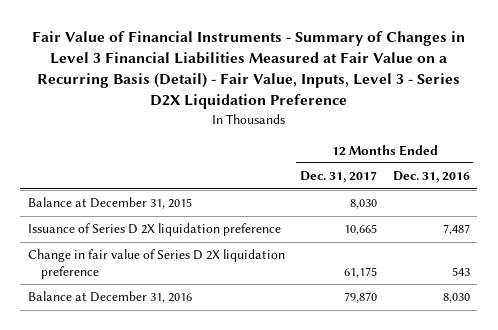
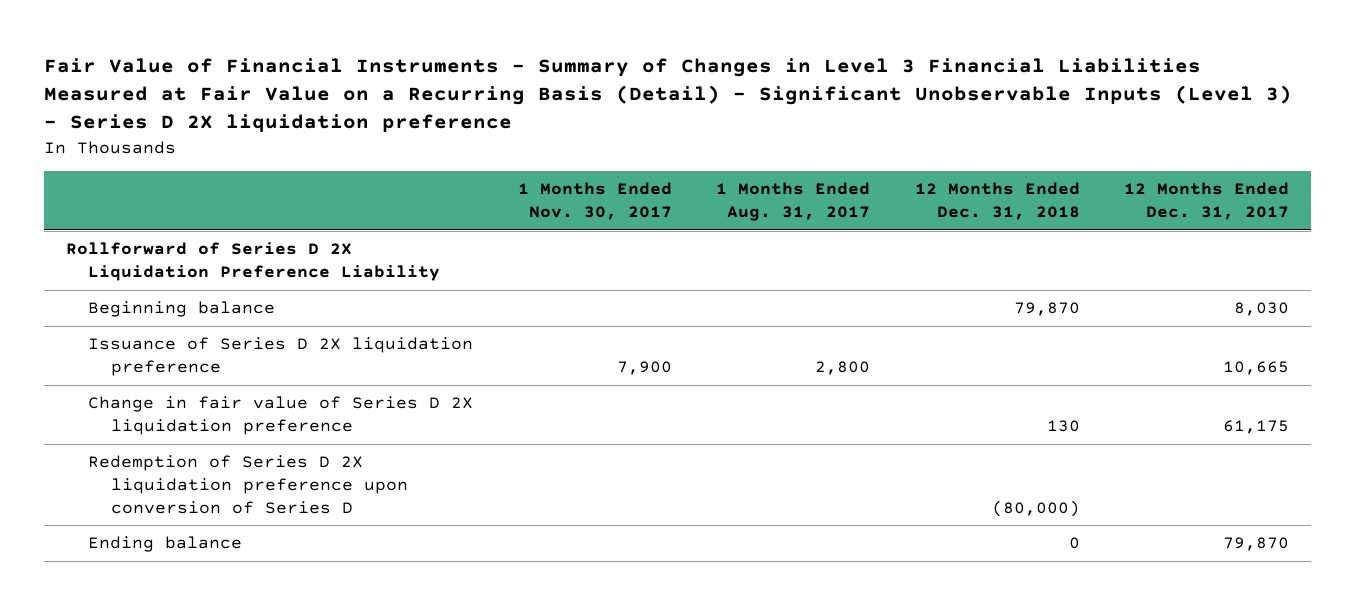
[31,30,465,110] Fair Value of Financial Instruments - Summary of Changes in Level 3 Financial Liabilities Measured at Fair Value on a Recurring Basis (Detail) - Fair Value, Inputs, Level 3 - Series D2X Liquidation Preference -> [43,57,1292,133] Fair Value of Financial Instruments - Summary of Changes in Level 3 Financial Liabilities Measured at Fair Value on a Recurring Basis (Detail) - Significant Unobservable Inputs (Level 3) - Series D 2X liquidation preference
[392,171,470,184] Dec. 31, 2016 -> none
none -> [517,182,672,221] 1 Months Ended Nov. 30, 2017
none -> [716,182,871,222] 1 Months Ended Aug. 31, 2017
none -> [914,182,1080,221] 12 Months Ended Dec. 31, 2018
none -> [65,242,441,282] Rollforward of Series D 2X Liquidation Preference Liability
[28,197,193,210] Balance at December 31, 2015 -> [88,301,276,318] Beginning balance
none -> [88,455,409,514] Redemption of Series D 2X liquidation preference upon conversion of Series D
[28,291,193,304] Balance at December 31, 2016 -> [88,536,243,553] Ending balance

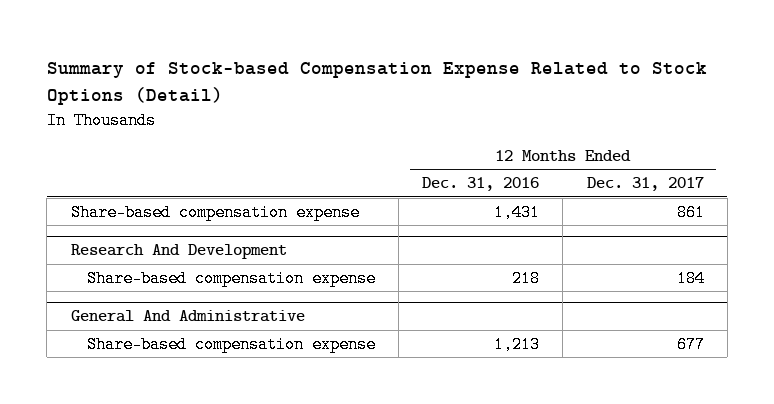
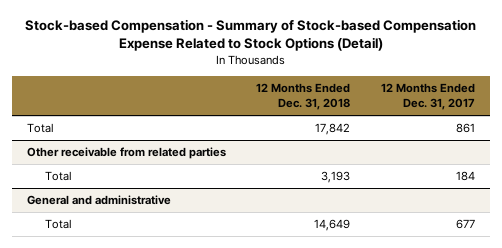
[46,61,707,106] Summary of Stock-based Compensation Expense Related to Stock Options (Detail) -> [24,19,476,52] Stock-based Compensation - Summary of Stock-based Compensation Expense Related to Stock Options (Detail)
[422,177,540,192] Dec. 31, 2016 -> none
none -> [256,82,351,111] 12 Months Ended Dec. 31, 2018
[70,203,360,221] Share-based compensation expense -> [27,123,55,134] Total
[70,244,287,260] Research And Development -> [27,147,227,160] Other receivable from related parties
[86,269,376,287] Share-based compensation expense -> [44,171,72,182] Total
[70,310,305,323] General And Administrative -> [27,195,172,206] General and administrative
[86,335,376,353] Share-based compensation expense -> [44,219,72,230] Total

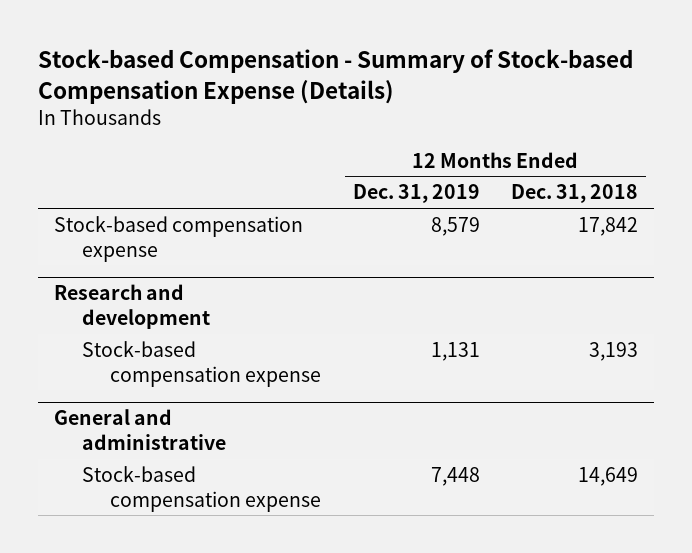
[24,19,476,52] Stock-based Compensation - Summary of Stock-based Compensation Expense Related to Stock Options (Detail) -> [38,49,634,104] Stock-based Compensation - Summary of Stock-based Compensation Expense (Details)
[380,82,475,111] 12 Months Ended Dec. 31, 2017 -> none
none -> [352,184,480,204] Dec. 31, 2019
[27,123,55,134] Total -> [53,215,303,262] Stock-based compensation expense
[27,147,227,160] Other receivable from related parties -> [53,284,210,329] Research and development
[44,171,72,182] Total -> [81,340,321,387] Stock-based compensation expense
[44,219,72,230] Total -> [81,465,321,512] Stock-based compensation expense

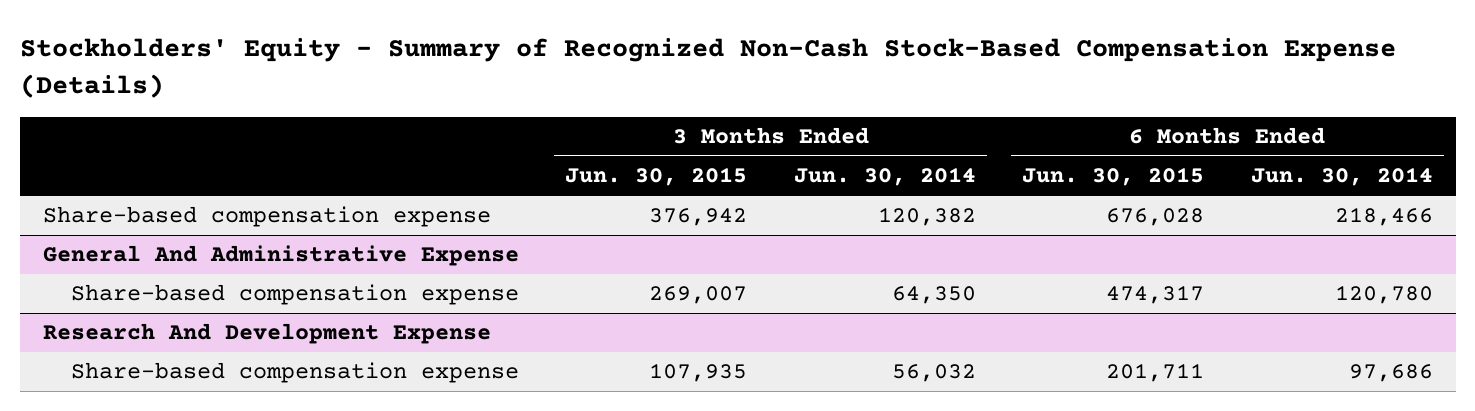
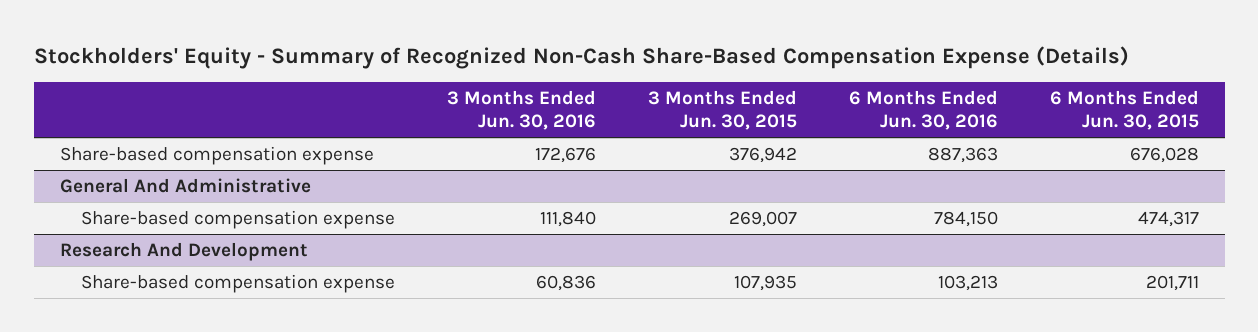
[19,38,1396,99] Stockholders' Equity - Summary of Recognized Non-Cash Stock-Based Compensation Expense (Details) -> [33,46,1129,70] Stockholders' Equity - Summary of Recognized Non-Cash Share-Based Compensation Expense (Details)
[793,167,976,187] Jun. 30, 2014 -> none
[1250,167,1433,187] Jun. 30, 2014 -> none
none -> [447,90,597,131] 3 Months Ended Jun. 30, 2016
none -> [848,90,998,131] 6 Months Ended Jun. 30, 2016
[42,245,519,267] General And Administrative Expense -> [59,178,311,194] General And Administrative
[42,323,491,345] Research And Development Expense -> [59,242,308,262] Research And Development

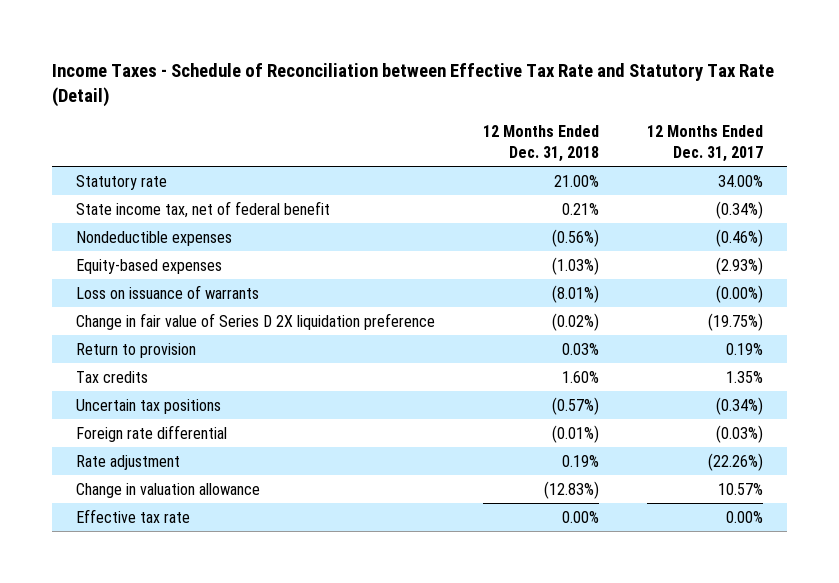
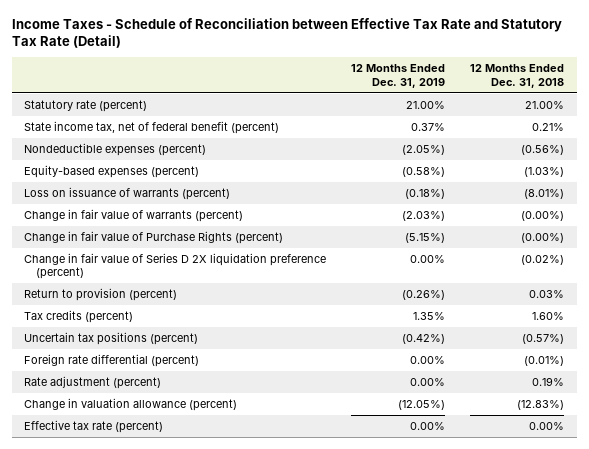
[646,125,763,162] 12 Months Ended Dec. 31, 2017 -> none
none -> [351,64,446,88] 12 Months Ended Dec. 31, 2019
[75,174,167,190] Statutory rate -> [24,99,148,112] Statutory rate (percent)
[75,200,330,218] State income tax, net of federal benefit -> [24,120,280,134] State income tax, net of federal benefit (percent)
[75,230,232,246] Nondeductible expenses -> [24,142,207,156] Nondeductible expenses (percent)
[75,258,222,274] Equity-based expenses -> [24,164,200,178] Equity-based expenses (percent)
[75,284,259,299] Loss on issuance of warrants -> [24,186,231,200] Loss on issuance of warrants (percent)
[75,312,435,330] Change in fair value of Series D 2X liquidation preference -> [24,208,244,222] Change in fair value of warrants (percent)
[551,312,599,331] (0.02%) -> [521,210,565,221] (0.00%)
none -> [24,230,284,244] Change in fair value of Purchase Rights (percent)
none -> [24,252,327,280] Change in fair value of Series D 2X liquidation preference (percent)
[75,342,196,358] Return to provision -> [24,287,178,301] Return to provision (percent)
[75,370,148,383] Tax credits -> [24,309,134,323] Tax credits (percent)
[75,398,221,414] Uncertain tax positions -> [24,331,199,345] Uncertain tax positions (percent)
[75,424,227,442] Foreign rate differential -> [24,353,200,367] Foreign rate differential (percent)
[75,454,180,470] Rate adjustment -> [24,375,162,389] Rate adjustment (percent)
[75,482,260,498] Change in valuation allowance -> [24,397,238,411] Change in valuation allowance (percent)
[75,508,190,523] Effective tax rate -> [24,419,164,433] Effective tax rate (percent)

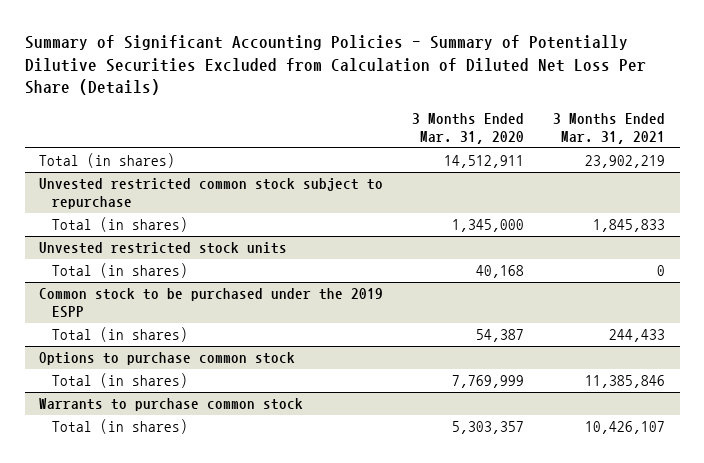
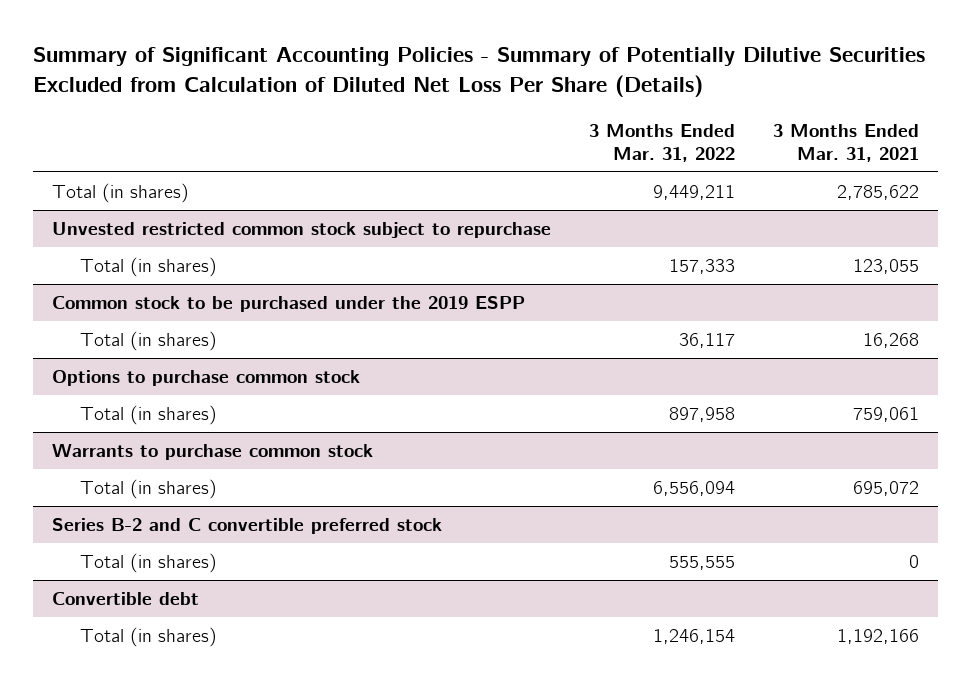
[412,113,525,144] 3 Months Ended Mar. 31, 2020 -> none
none -> [588,123,735,162] 3 Months Ended Mar. 31, 2022
[585,155,666,169] 23,902,219 -> [836,185,919,201] 2,785,622
[39,242,288,255] Unvested restricted stock units -> none
[52,263,189,279] Total (in shares) -> none
[593,219,666,233] 1,845,833 -> [852,259,919,275] 123,055
[609,329,666,343] 244,433 -> [862,333,919,349] 16,268
[585,375,666,389] 11,385,846 -> [852,407,919,423] 759,061
[585,421,666,435] 10,426,107 -> [852,481,919,497] 695,072
none -> [51,518,442,535] Series B-2 and C convertible preferred stock
none -> [80,553,218,574] Total (in shares)
none -> [51,592,199,606] Convertible debt
none -> [80,627,218,648] Total (in shares)

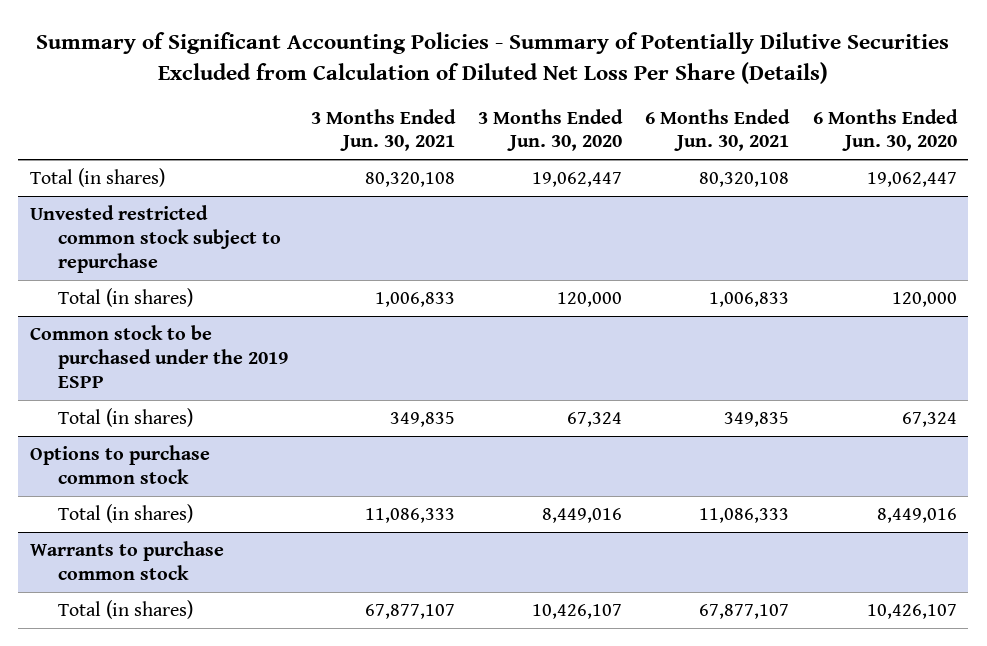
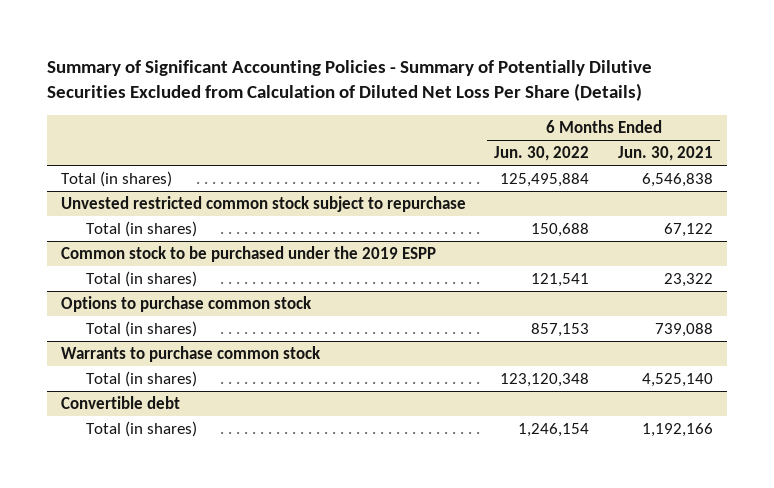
[311,108,457,152] 3 Months Ended Jun. 30, 2021 -> none
[478,108,624,152] 3 Months Ended Jun. 30, 2020 -> none
[812,108,958,152] 6 Months Ended Jun. 30, 2020 -> none
none -> [494,146,590,162] Jun. 30, 2022
[699,172,790,188] 80,320,108 -> [641,172,713,187] 6,546,838
[709,292,790,308] 1,006,833 -> [663,222,713,237] 67,122
[724,412,790,428] 349,835 -> [663,272,713,287] 23,322
[699,508,790,524] 11,086,333 -> [654,322,713,337] 739,088
[699,604,790,620] 67,877,107 -> [641,372,713,387] 4,525,140
none -> [60,395,180,409] Convertible debt
none -> [85,420,197,437] Total (in shares)

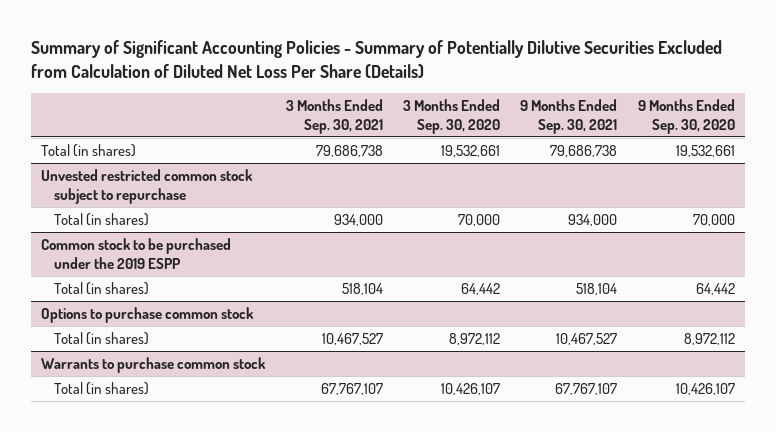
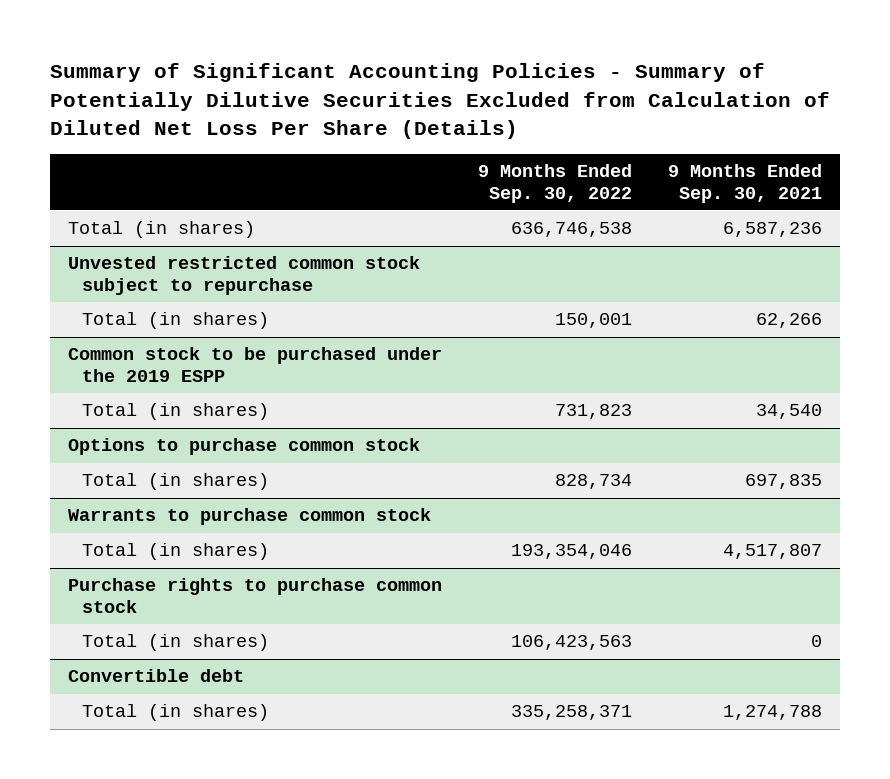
[285,98,383,134] 3 Months Ended Sep. 30, 2021 -> none
[402,98,500,134] 3 Months Ended Sep. 30, 2020 -> none
[637,98,735,134] 9 Months Ended Sep. 30, 2020 -> none
none -> [477,164,632,203] 9 Months Ended Sep. 30, 2022
[550,145,618,158] 79,686,738 -> [722,222,822,238] 6,587,236
[568,214,618,227] 934,000 -> [755,313,822,329] 62,266
[576,283,618,296] 518,104 -> [755,404,822,420] 34,540
[556,333,618,346] 10,467,527 -> [744,474,822,490] 697,835
[555,383,618,396] 67,767,107 -> [722,544,822,560] 4,517,807
none -> [67,578,442,613] Purchase rights to purchase common stock
none -> [82,634,270,652] Total (in shares)
none -> [67,669,244,683] Convertible debt
none -> [82,704,270,722] Total (in shares)

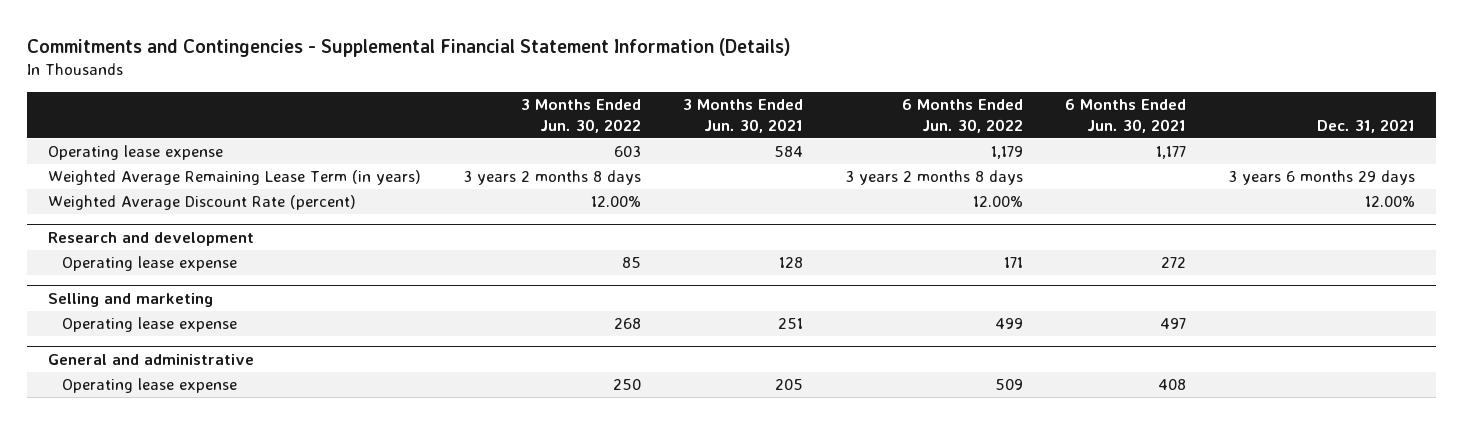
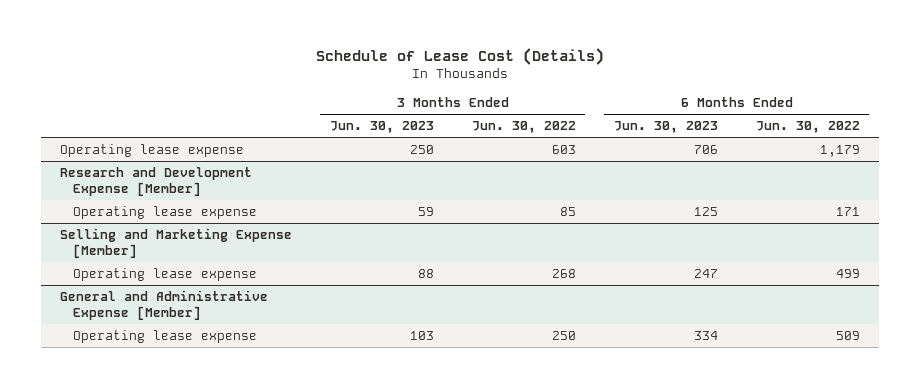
[27,38,792,58] Commitments and Contingencies - Supplemental Financial Statement Information (Details) -> [315,47,604,65] Schedule of Lease Cost (Details)
[683,99,804,134] 3 Months Ended Jun. 30, 2021 -> none
[1065,99,1187,134] 6 Months Ended Jun. 30, 2021 -> none
[1317,119,1416,134] Dec. 31, 2021 -> none
none -> [329,121,434,134] Jun. 30, 2023
none -> [613,121,718,134] Jun. 30, 2023
[48,170,422,186] Weighted Average Remaining Lease Term (in years) -> none
[48,195,357,211] Weighted Average Discount Rate (percent) -> none
[48,231,255,246] Research and development -> [59,167,252,196] Research and Development Expense [Member]
[48,292,214,307] Selling and marketing -> [59,228,292,258] Selling and Marketing Expense [Member]
[48,353,255,365] General and administrative -> [59,290,268,320] General and Administrative Expense [Member]

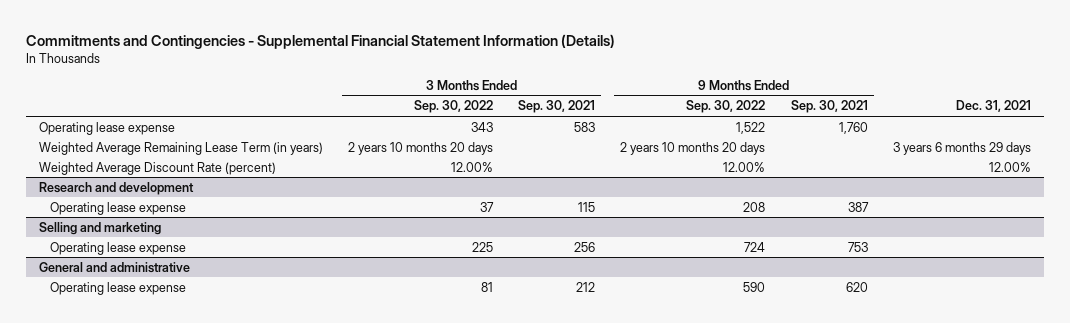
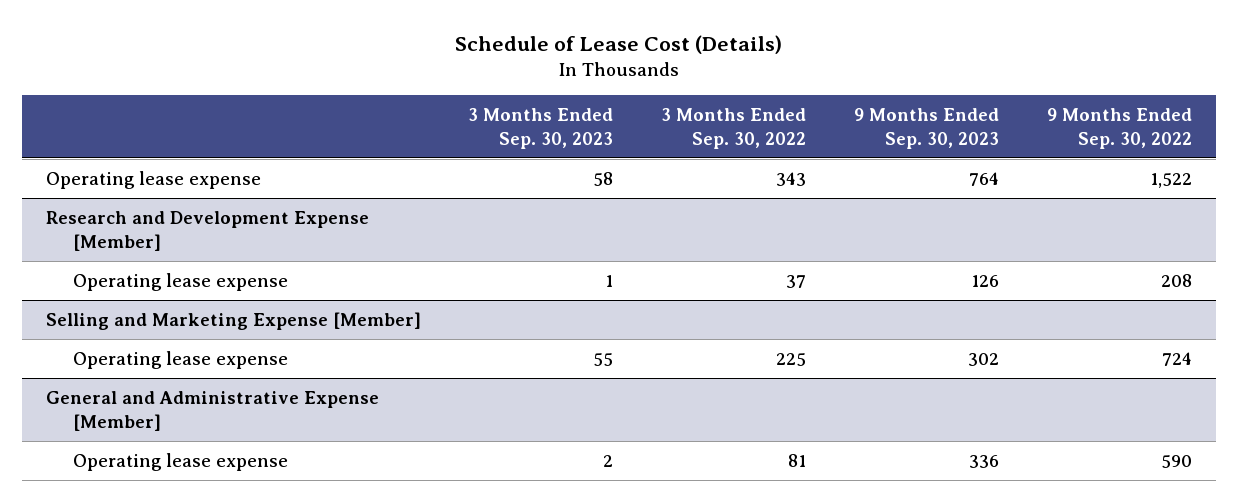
[25,33,615,49] Commitments and Contingencies - Supplemental Financial Statement Information (Details) -> [454,34,782,54] Schedule of Lease Cost (Details)
[518,100,596,114] Sep. 30, 2021 -> none
[790,100,868,114] Sep. 30, 2021 -> none
[956,100,1032,113] Dec. 31, 2021 -> none
none -> [468,107,614,149] 3 Months Ended Sep. 30, 2023
none -> [853,107,999,149] 9 Months Ended Sep. 30, 2023
[38,141,323,155] Weighted Average Remaining Lease Term (in years) -> none
[38,161,276,175] Weighted Average Discount Rate (percent) -> none
[38,181,194,195] Research and development -> [45,210,369,252] Research and Development Expense [Member]
[38,221,161,235] Selling and marketing -> [45,311,421,330] Selling and Marketing Expense [Member]
[38,261,190,273] General and administrative -> [45,390,379,432] General and Administrative Expense [Member]

